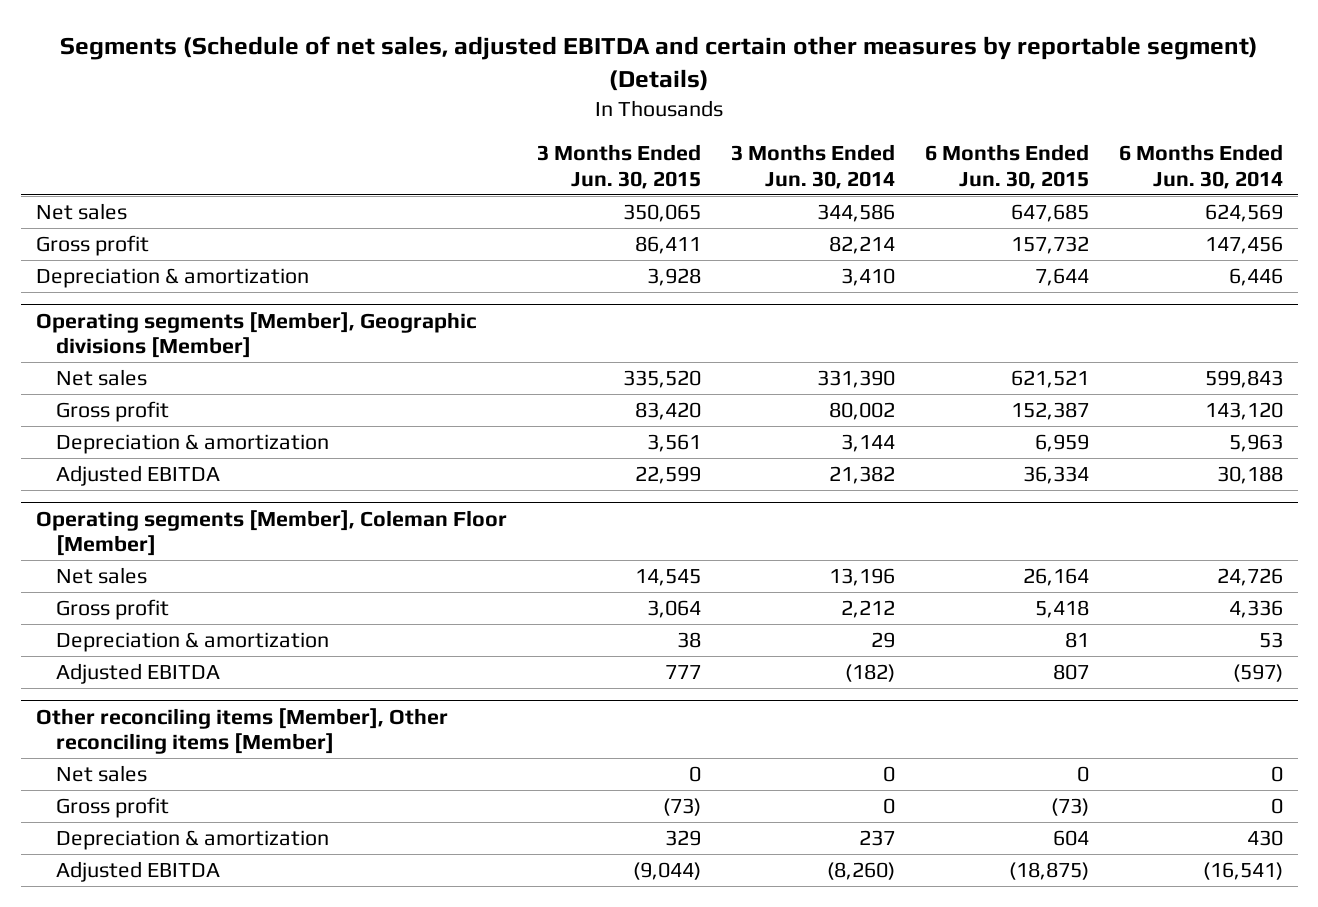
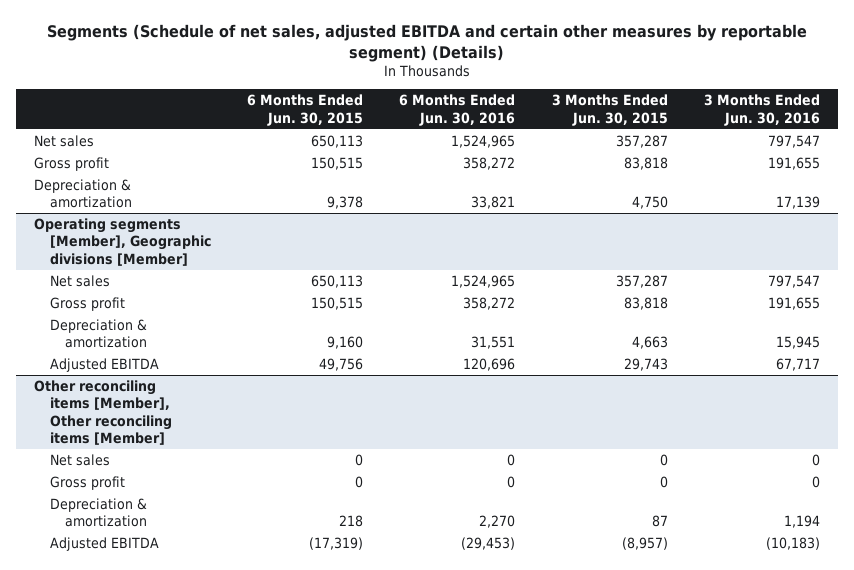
[730,144,895,189] 3 Months Ended Jun. 30, 2014 -> none
[1118,144,1283,189] 6 Months Ended Jun. 30, 2014 -> none
none -> [399,94,516,126] 6 Months Ended Jun. 30, 2016
none -> [704,94,821,126] 3 Months Ended Jun. 30, 2016
[622,203,701,222] 350,065 -> [615,135,668,149] 357,287
[1010,203,1089,222] 647,685 -> [310,135,363,149] 650,113
[634,235,701,254] 86,411 -> [623,157,668,171] 83,818
[1010,235,1089,254] 157,732 -> [310,157,363,171] 150,515
[646,267,701,286] 3,928 -> [631,196,668,210] 4,750
[1034,267,1089,286] 7,644 -> [326,196,363,210] 9,378
[35,509,507,557] Operating segments [Member], Coleman Floor [Member] -> none
[56,566,148,584] Net sales -> none
[56,598,170,620] Gross profit -> none
[56,631,330,652] Depreciation & amortization -> none
[56,662,221,684] Adjusted EBITDA -> none
[622,369,701,388] 335,520 -> [615,275,668,289] 357,287
[1010,369,1089,388] 621,521 -> [310,275,363,289] 650,113
[634,401,701,420] 83,420 -> [623,297,668,311] 83,818
[1010,401,1089,420] 152,387 -> [310,297,363,311] 150,515
[646,433,701,452] 3,561 -> [631,336,668,350] 4,663
[1034,433,1089,452] 6,959 -> [326,336,363,350] 9,160
[634,465,701,484] 22,599 -> [623,358,668,372] 29,743
[1022,465,1089,484] 36,334 -> [318,358,363,372] 49,756
[662,797,701,816] (73) -> [659,476,668,489] 0
[1050,797,1089,816] (73) -> [354,476,363,489] 0
[664,829,701,846] 329 -> [651,515,668,528] 87
[1052,829,1089,846] 604 -> [338,515,363,528] 218
[632,861,701,880] (9,044) -> [621,537,668,551] (8,957)
[1008,861,1089,880] (18,875) -> [308,537,363,551] (17,319)

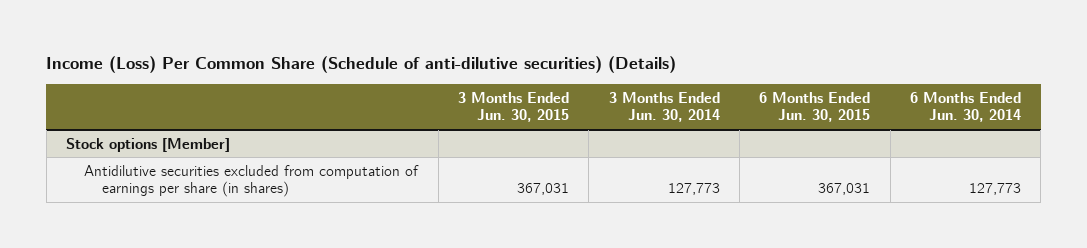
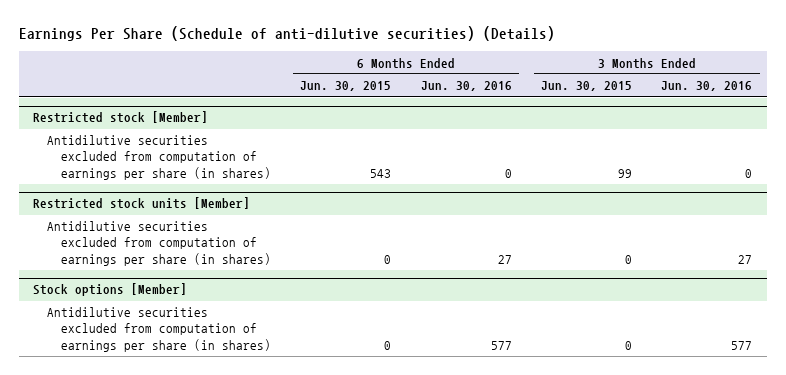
[46,56,677,74] Income (Loss) Per Common Share (Schedule of anti-dilutive securities) (Details) -> [18,26,555,42] Earnings Per Share (Schedule of anti-dilutive securities) (Details)
[608,92,720,123] 3 Months Ended Jun. 30, 2014 -> none
[909,92,1021,123] 6 Months Ended Jun. 30, 2014 -> none
none -> [420,81,512,92] Jun. 30, 2016
none -> [661,81,753,92] Jun. 30, 2016
none -> [33,111,209,124] Restricted stock [Member]
none -> [47,135,271,180] Antidilutive securities excluded from computation of earnings per share (in shares)
none -> [33,197,251,210] Restricted stock units [Member]
none -> [47,221,271,266] Antidilutive securities excluded from computation of earnings per share (in shares)
[516,183,569,196] 367,031 -> [624,340,632,350] 0
[818,183,871,196] 367,031 -> [384,340,392,350] 0

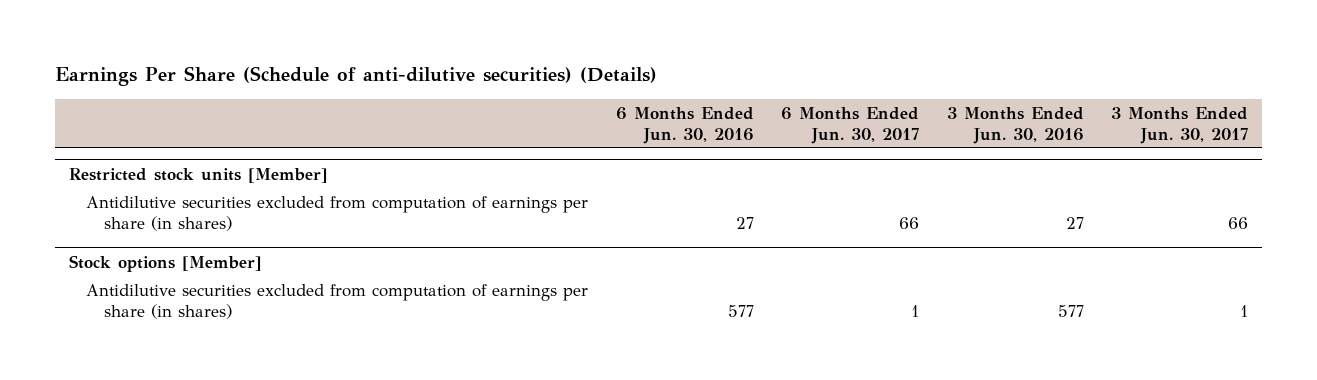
[300,81,392,92] Jun. 30, 2015 -> none
[540,81,632,92] Jun. 30, 2015 -> none
none -> [781,106,920,144] 6 Months Ended Jun. 30, 2017
none -> [1111,106,1249,144] 3 Months Ended Jun. 30, 2017
[33,111,209,124] Restricted stock [Member] -> none
[47,135,271,180] Antidilutive securities excluded from computation of earnings per share (in shares) -> none

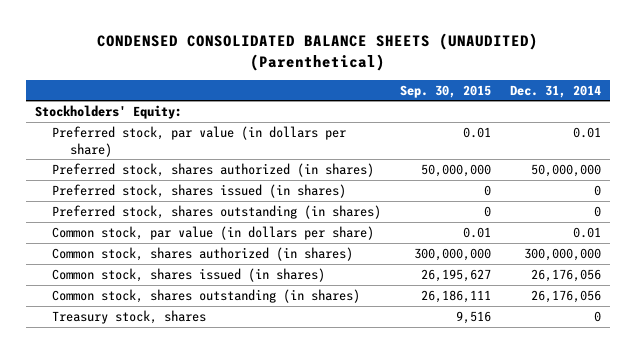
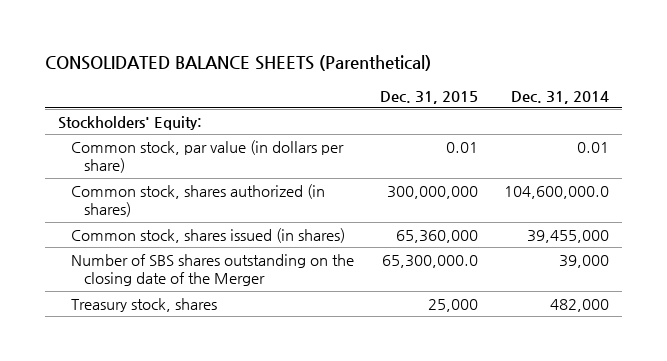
[96,33,538,71] CONDENSED CONSOLIDATED BALANCE SHEETS (UNAUDITED) (Parenthetical) -> [45,55,432,72] CONSOLIDATED BALANCE SHEETS (Parenthetical)
[400,84,492,98] Sep. 30, 2015 -> none
none -> [380,90,479,104] Dec. 31, 2015
[52,125,347,157] Preferred stock, par value (in dollars per share) -> none
[52,162,375,177] Preferred stock, shares authorized (in shares) -> none
[52,183,347,198] Preferred stock, shares issued (in shares) -> none
[52,204,382,219] Preferred stock, shares outstanding (in shares) -> none
[52,288,361,303] Common stock, shares outstanding (in shares) -> none
[523,247,601,261] 300,000,000 -> [504,185,610,199] 104,600,000.0
[530,268,601,282] 26,176,056 -> [527,229,610,243] 39,455,000
none -> [71,253,355,287] Number of SBS shares outstanding on the closing date of the Merger
[593,310,601,322] 0 -> [550,298,610,312] 482,000

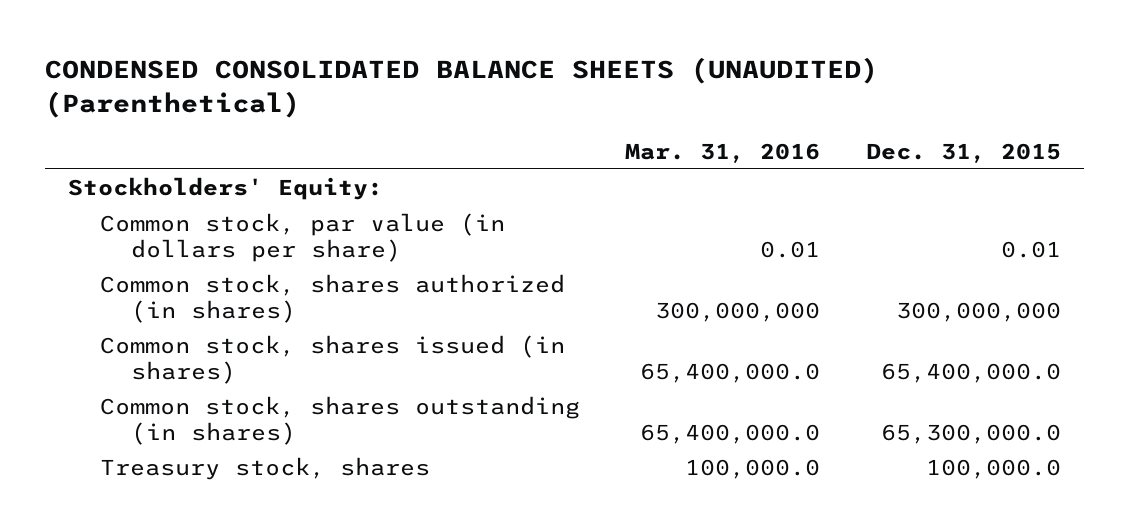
[45,55,432,72] CONSOLIDATED BALANCE SHEETS (Parenthetical) -> [45,57,879,118] CONDENSED CONSOLIDATED BALANCE SHEETS (UNAUDITED) (Parenthetical)
[511,90,610,104] Dec. 31, 2014 -> none
none -> [625,142,821,163] Mar. 31, 2016
[396,229,479,243] 65,360,000 -> [881,362,1062,383] 65,400,000.0
[71,253,355,287] Number of SBS shares outstanding on the closing date of the Merger -> [99,396,580,445] Common stock, shares outstanding (in shares)
[428,298,479,312] 25,000 -> [926,459,1062,480] 100,000.0

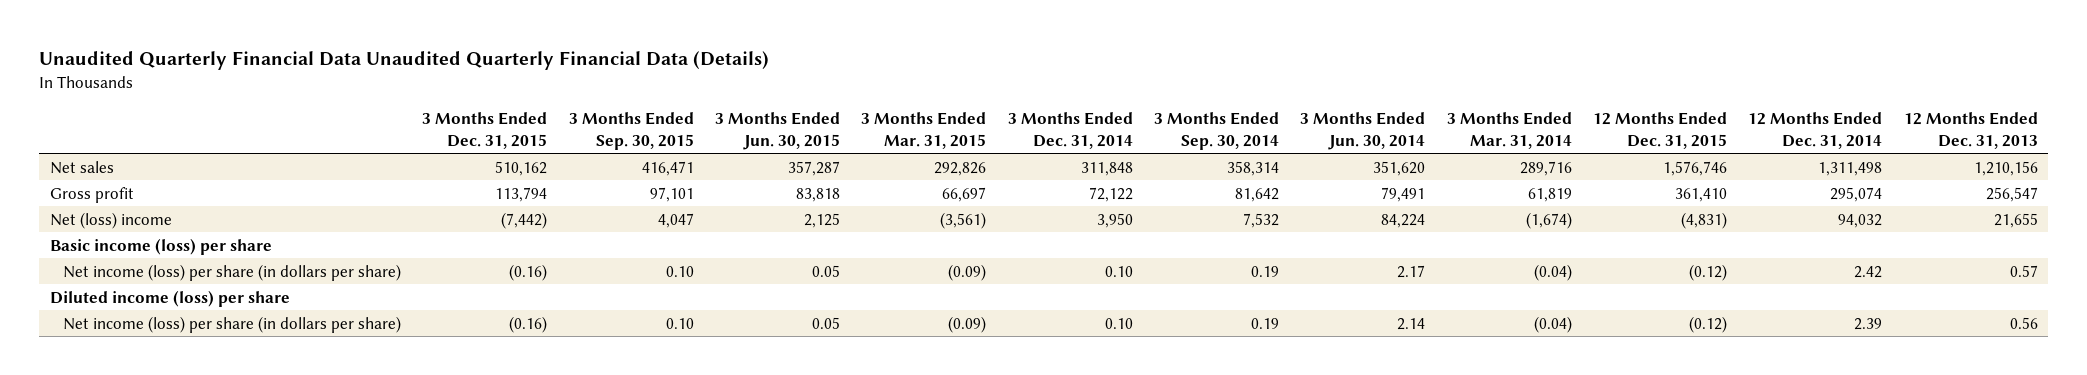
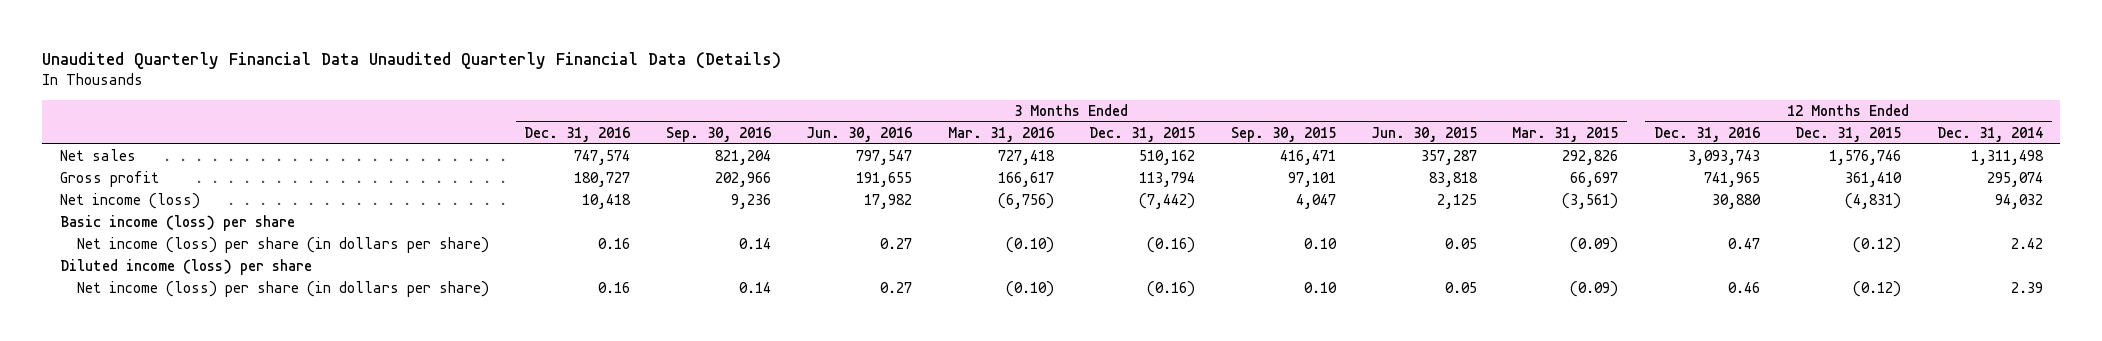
[1007,111,1133,149] 3 Months Ended Dec. 31, 2014 -> none
[1154,111,1280,150] 3 Months Ended Sep. 30, 2014 -> none
[1300,111,1426,150] 3 Months Ended Jun. 30, 2014 -> none
[1446,111,1572,149] 3 Months Ended Mar. 31, 2014 -> none
[1903,111,2038,149] 12 Months Ended Dec. 31, 2013 -> none
none -> [524,127,631,143] Dec. 31, 2016
none -> [665,127,771,143] Sep. 30, 2016
none -> [806,127,913,143] Jun. 30, 2016
none -> [947,127,1054,143] Mar. 31, 2016
none -> [1653,127,1760,143] Dec. 31, 2016
[49,211,172,229] Net (loss) income -> [59,193,200,210] Net income (loss)

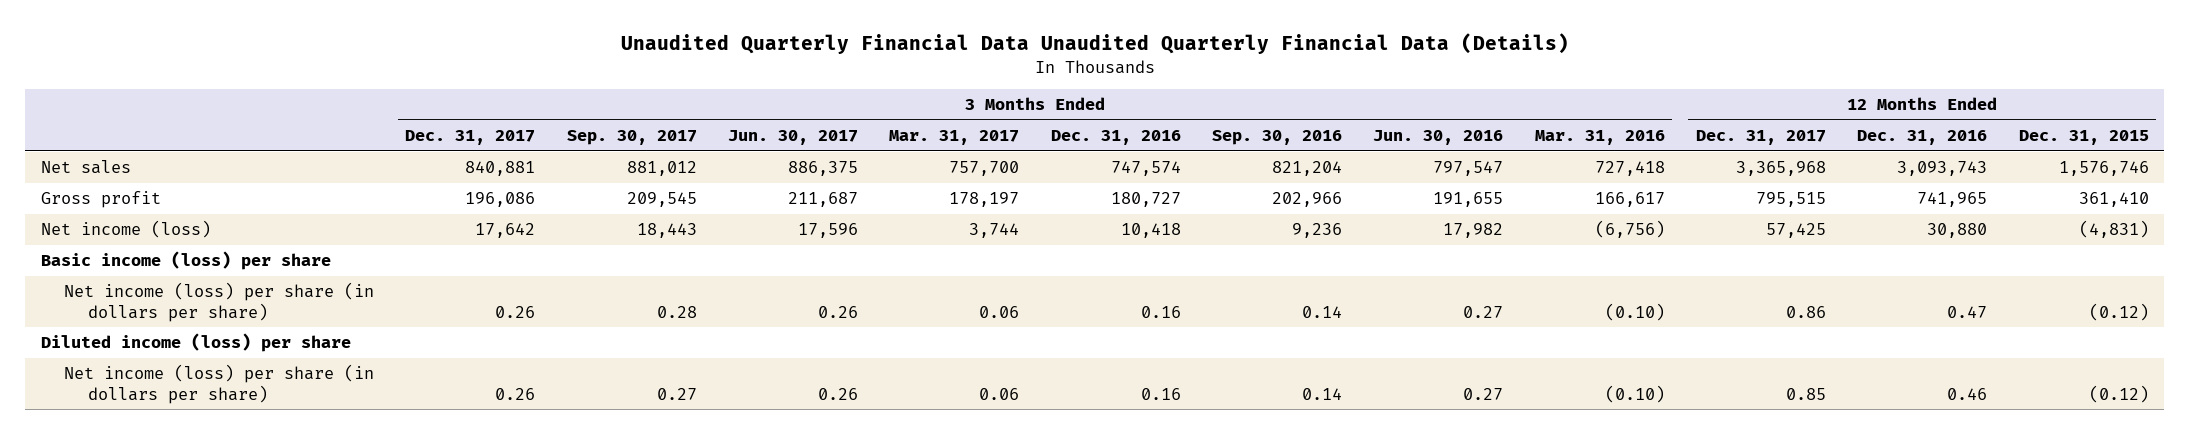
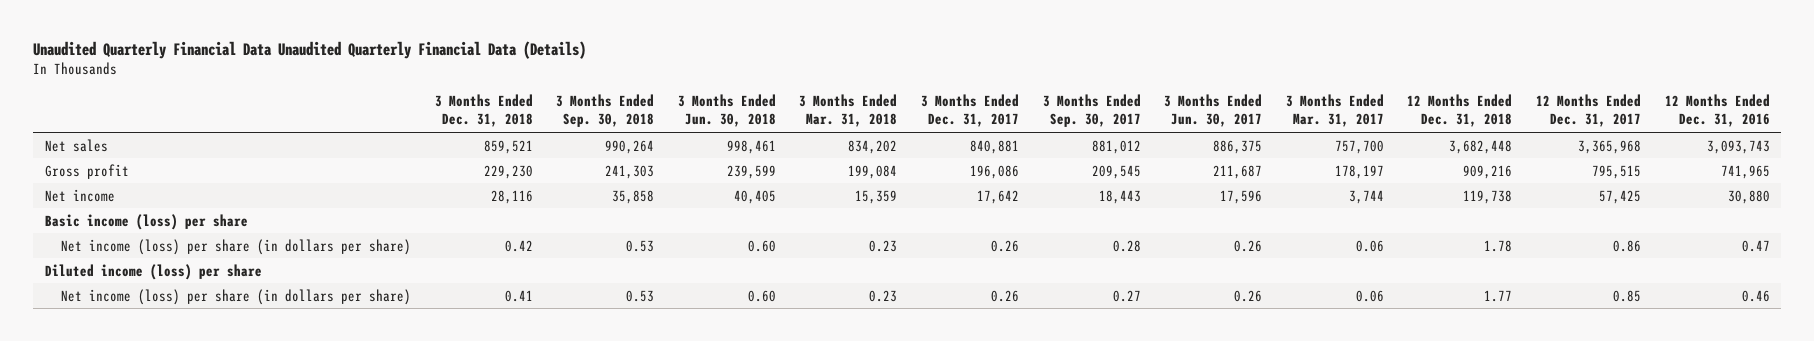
[1050,129,1181,145] Dec. 31, 2016 -> none
[1212,129,1343,145] Sep. 30, 2016 -> none
[1373,129,1504,145] Jun. 30, 2016 -> none
[1534,129,1665,145] Mar. 31, 2016 -> none
[2018,129,2149,145] Dec. 31, 2015 -> none
none -> [434,94,533,128] 3 Months Ended Dec. 31, 2018
none -> [556,94,655,128] 3 Months Ended Sep. 30, 2018
none -> [677,94,776,128] 3 Months Ended Jun. 30, 2018
none -> [799,94,898,128] 3 Months Ended Mar. 31, 2018
none -> [1407,94,1513,128] 12 Months Ended Dec. 31, 2018
[40,220,211,239] Net income (loss) -> [44,188,115,202] Net income

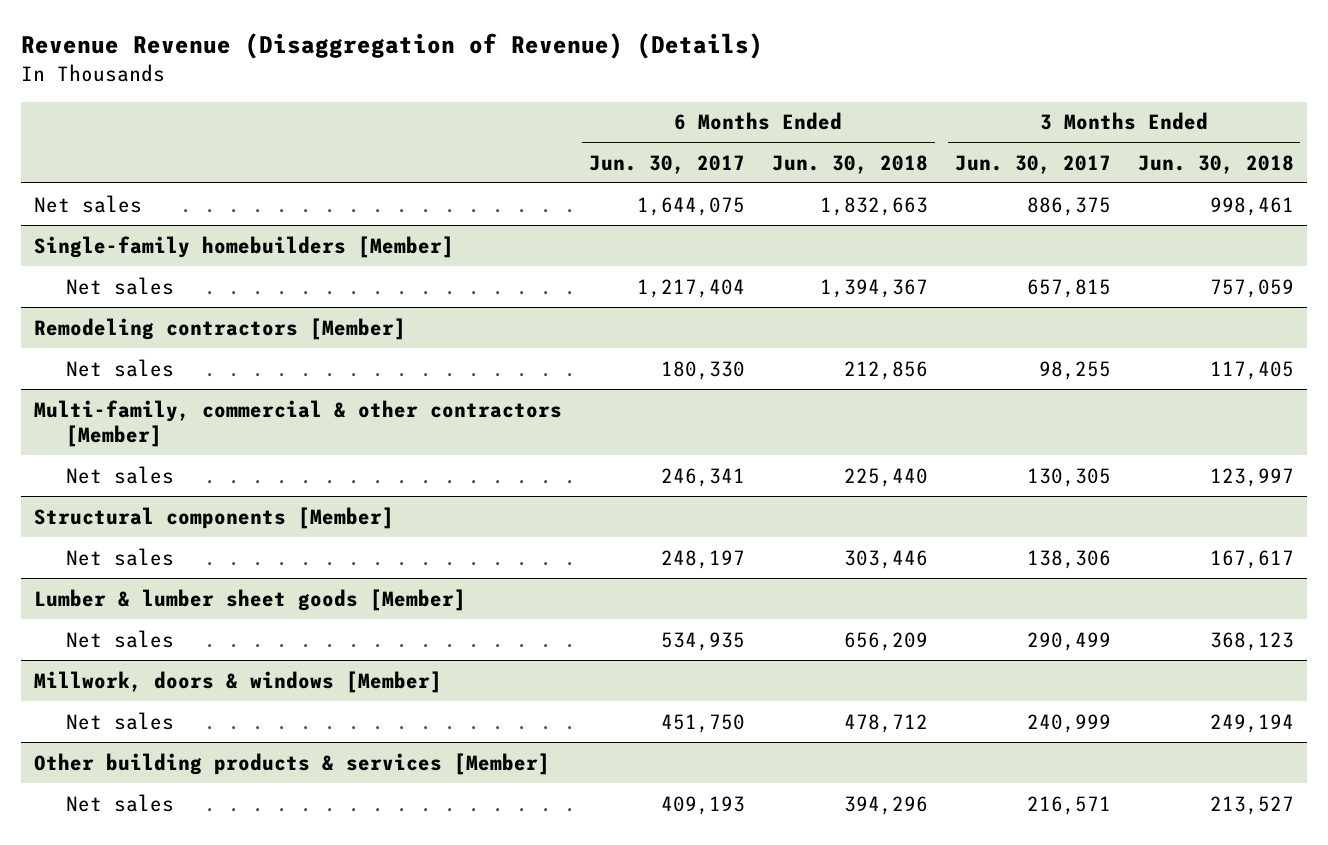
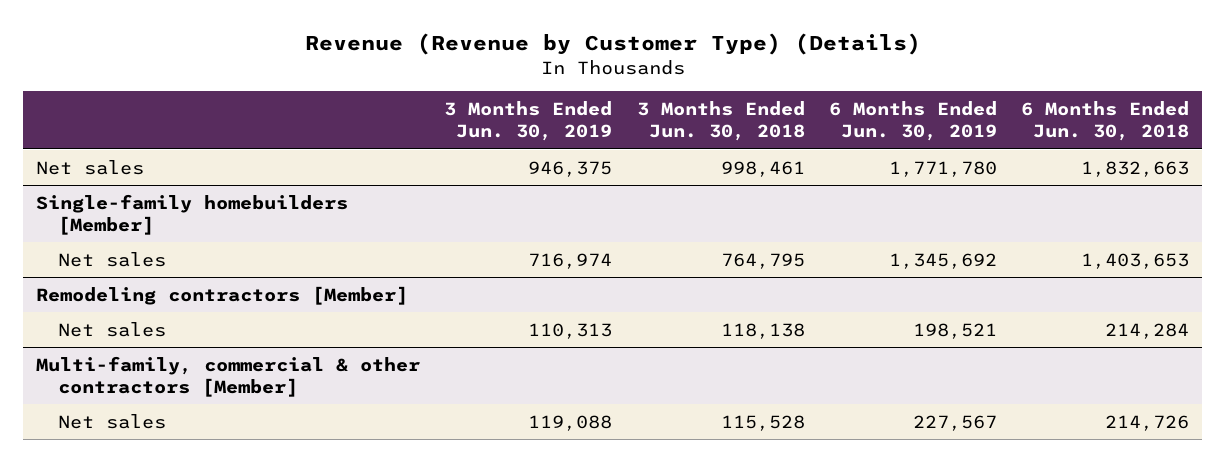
[20,32,763,59] Revenue Revenue (Disaggregation of Revenue) (Details) -> [304,33,921,56] Revenue (Revenue by Customer Type) (Details)
[588,154,745,174] Jun. 30, 2017 -> none
[954,154,1111,174] Jun. 30, 2017 -> none
none -> [444,101,613,142] 3 Months Ended Jun. 30, 2019
none -> [828,101,997,142] 6 Months Ended Jun. 30, 2019
[819,278,928,298] 1,394,367 -> [1081,252,1190,269] 1,403,653
[1209,278,1294,298] 757,059 -> [720,252,805,269] 764,795
[843,360,928,380] 212,856 -> [1105,322,1190,339] 214,284
[1209,360,1294,380] 117,405 -> [720,322,805,339] 118,138
[34,506,395,529] Structural components [Member] -> none
[65,547,174,566] Net sales -> none
[34,588,467,611] Lumber & lumber sheet goods [Member] -> none
[65,629,174,648] Net sales -> none
[34,670,443,693] Millwork, doors & windows [Member] -> none
[65,711,174,730] Net sales -> none
[34,752,551,775] Other building products & services [Member] -> none
[65,793,174,812] Net sales -> none
[843,467,928,487] 225,440 -> [1105,414,1190,431] 214,726
[1209,467,1294,487] 123,997 -> [720,414,805,431] 115,528

